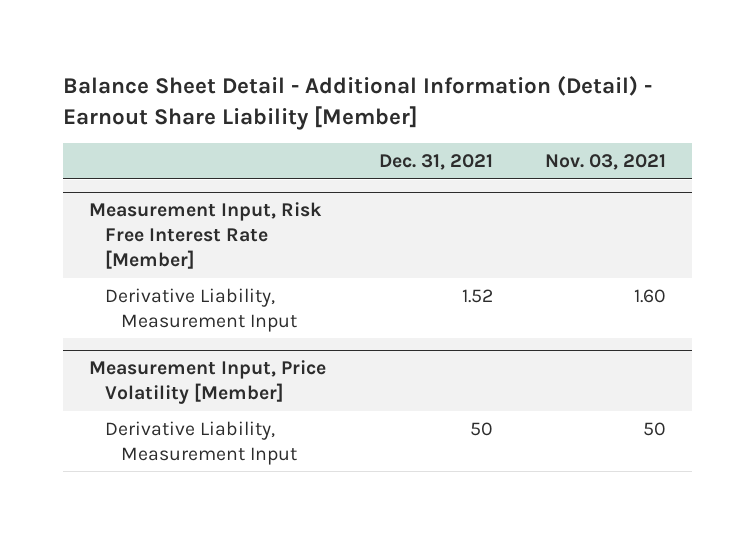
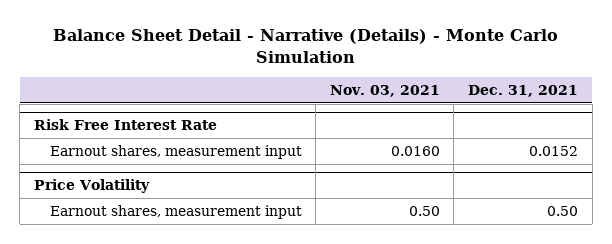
[62,76,652,130] Balance Sheet Detail - Additional Information (Detail) - Earnout Share Liability [Member] -> [53,29,559,63] Balance Sheet Detail - Narrative (Details) - Monte Carlo Simulation
[104,287,297,332] Derivative Liability, Measurement Input -> none
[104,420,297,465] Derivative Liability, Measurement Input -> none
[89,202,323,270] Measurement Input, Risk Free Interest Rate [Member] -> [34,119,218,131] Risk Free Interest Rate
none -> [49,145,302,160] Earnout shares, measurement input
[89,360,327,405] Measurement Input, Price Volatility [Member] -> [34,179,151,194] Price Volatility
none -> [49,205,302,220] Earnout shares, measurement input

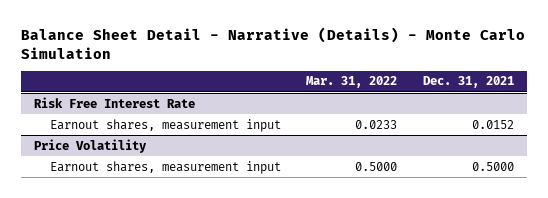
[329,84,440,97] Nov. 03, 2021 -> none
none -> [306,76,398,89] Mar. 31, 2022
[547,206,579,217] 0.50 -> [472,161,515,171] 0.5000

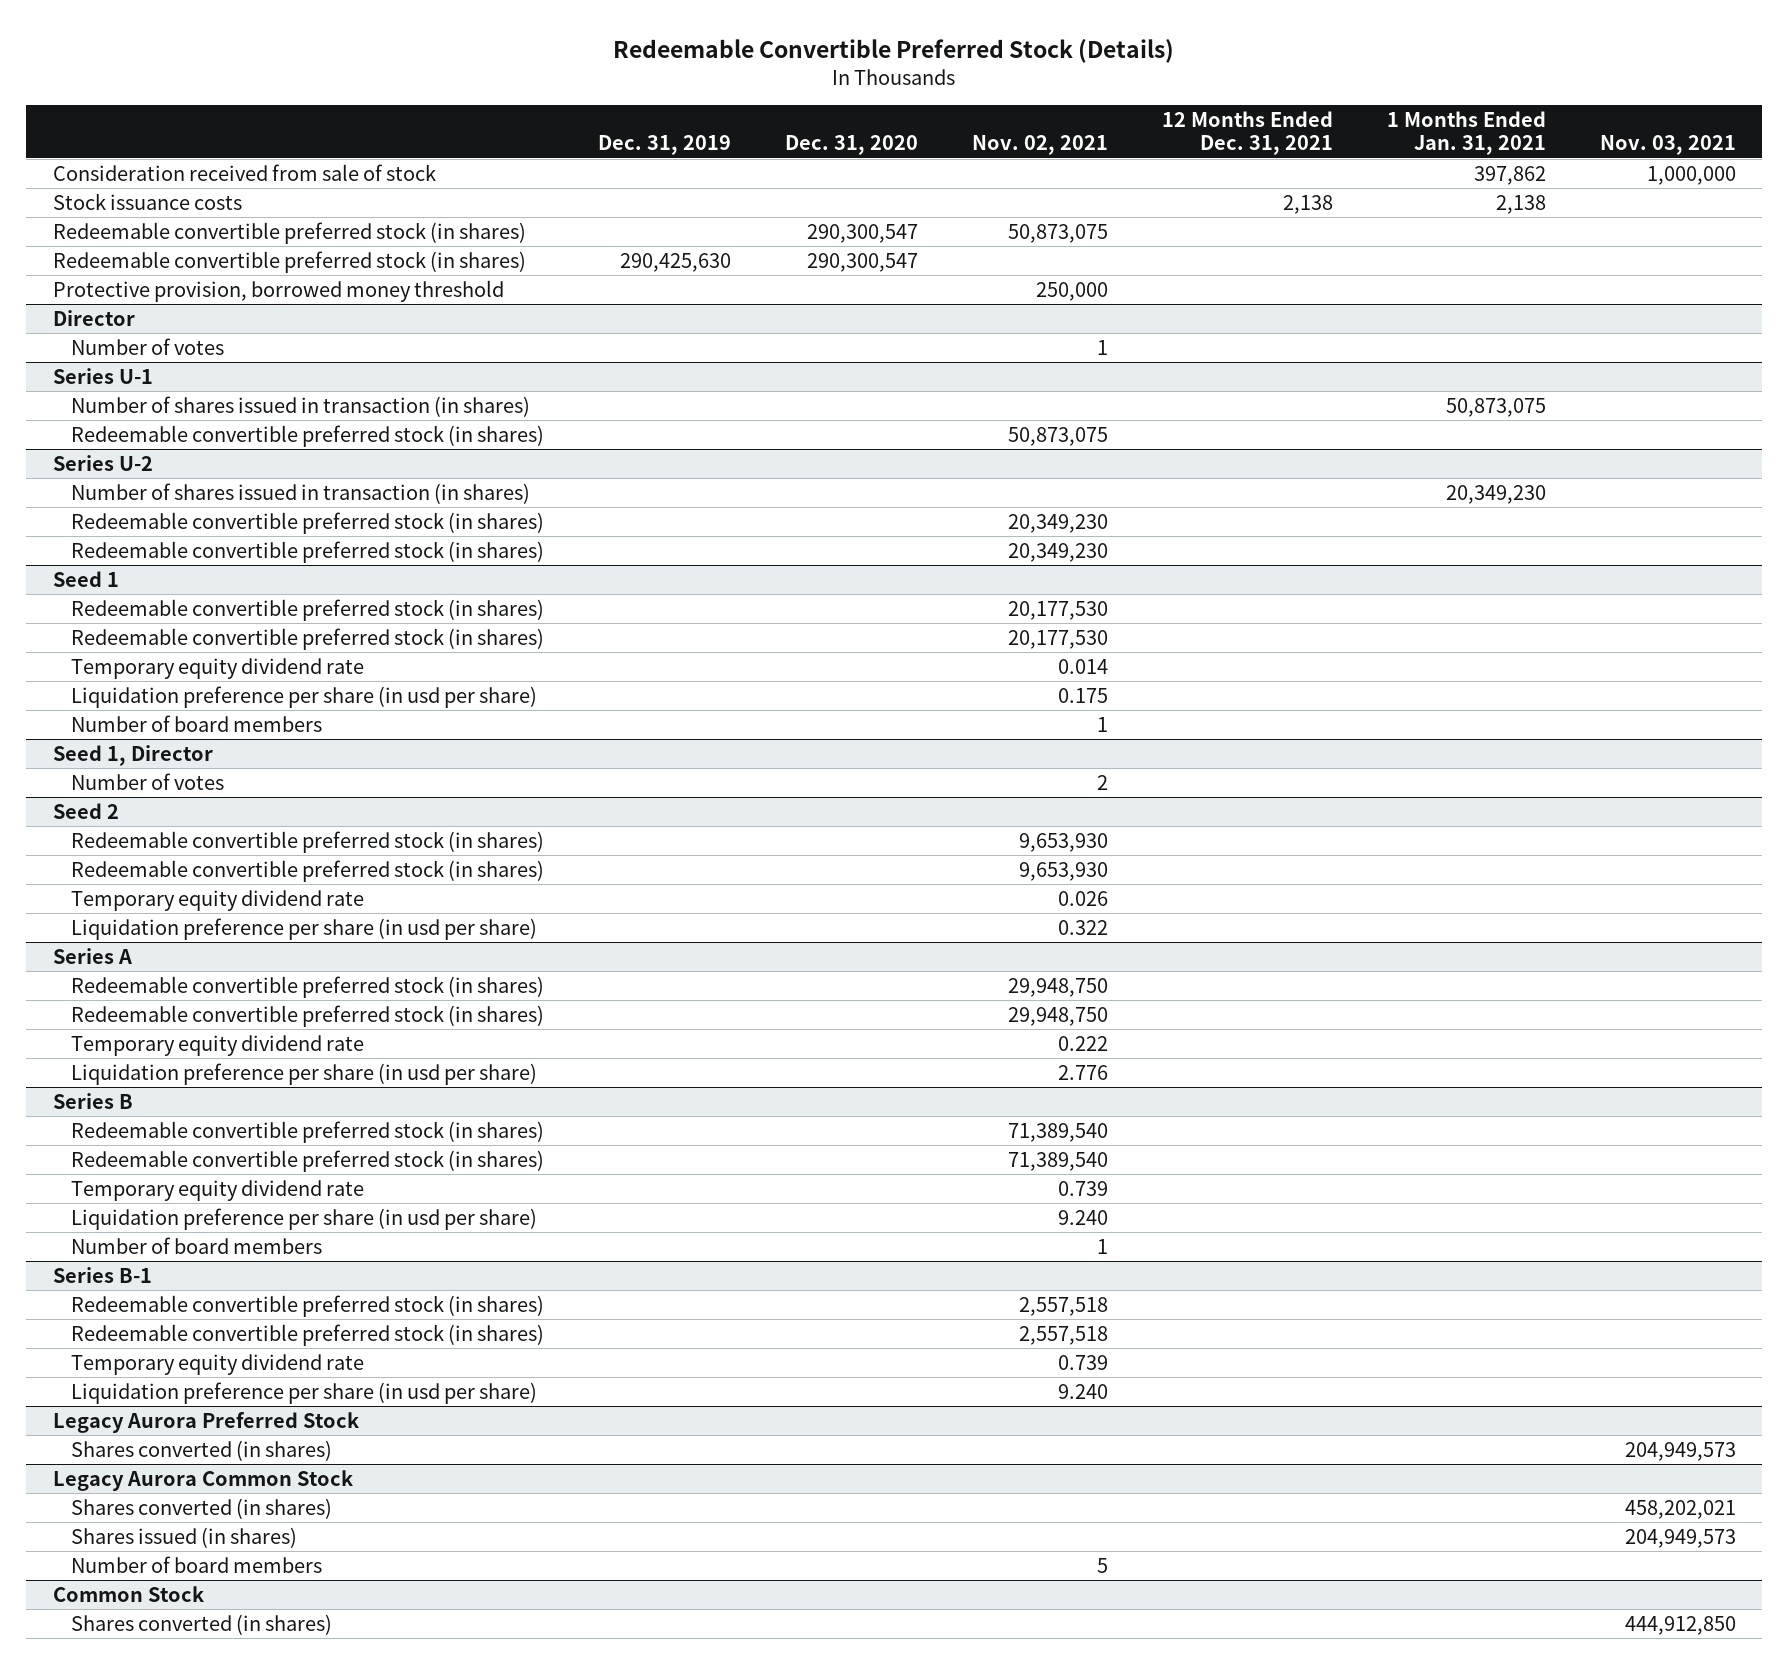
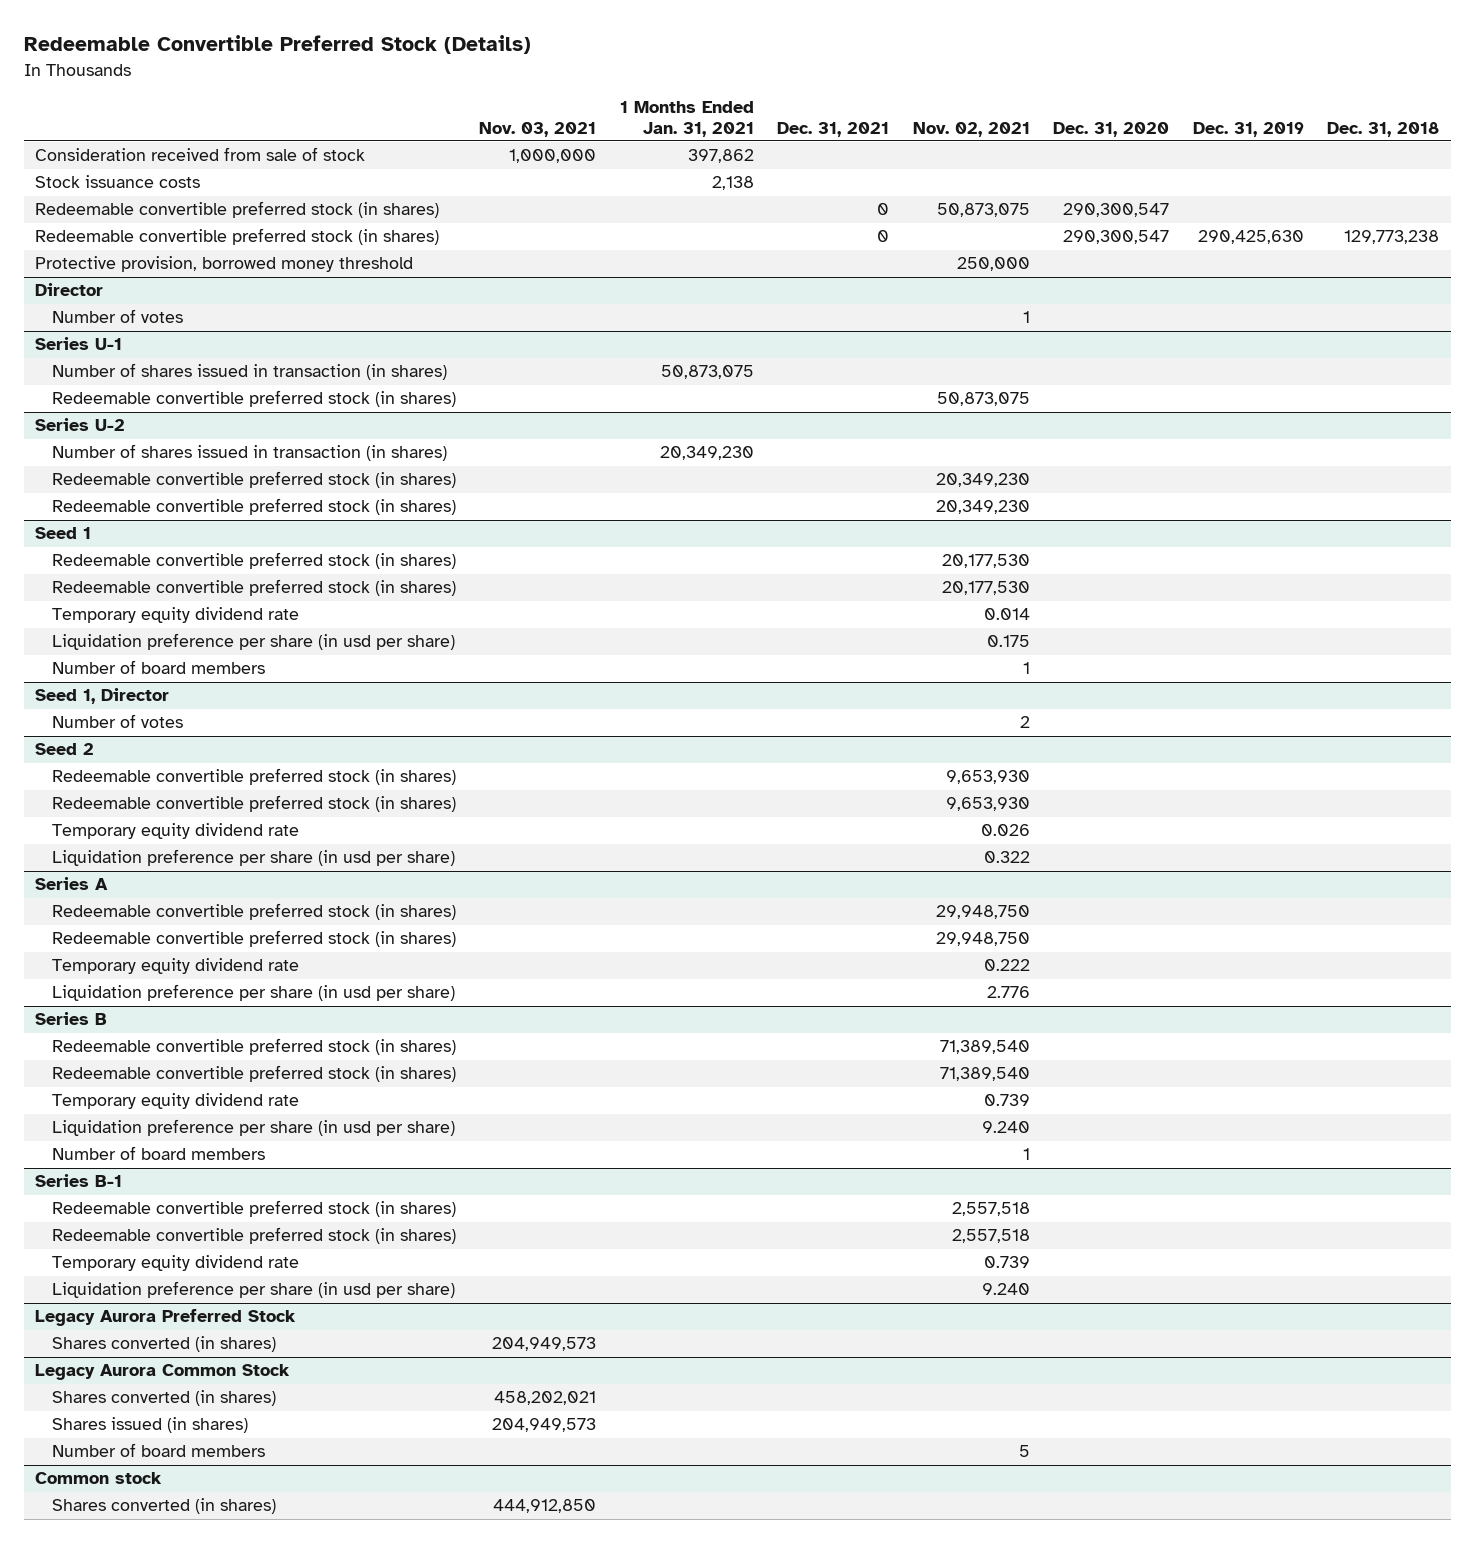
[1161,110,1333,156] 12 Months Ended Dec. 31, 2021 -> none
none -> [777,121,890,137] Dec. 31, 2021
none -> [1327,121,1440,137] Dec. 31, 2018
[53,1586,205,1603] Common Stock -> [35,1472,163,1485] Common stock

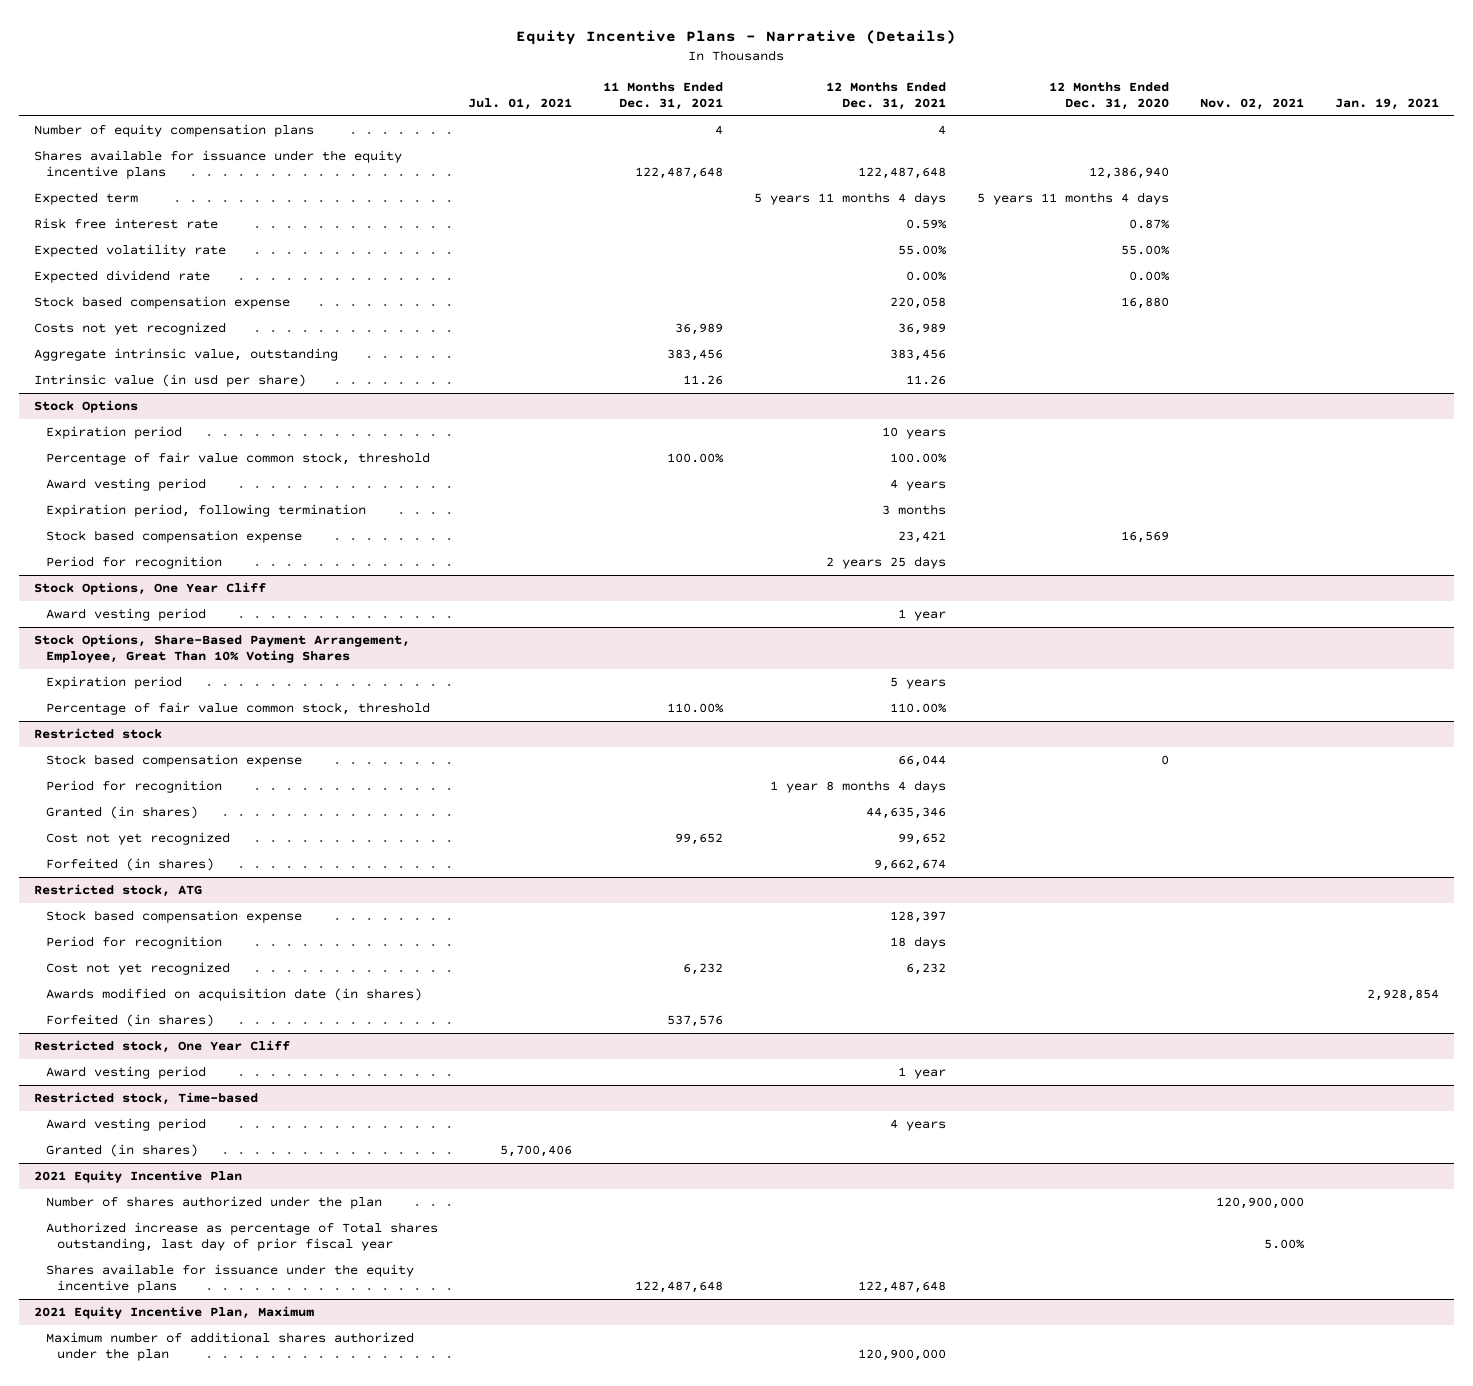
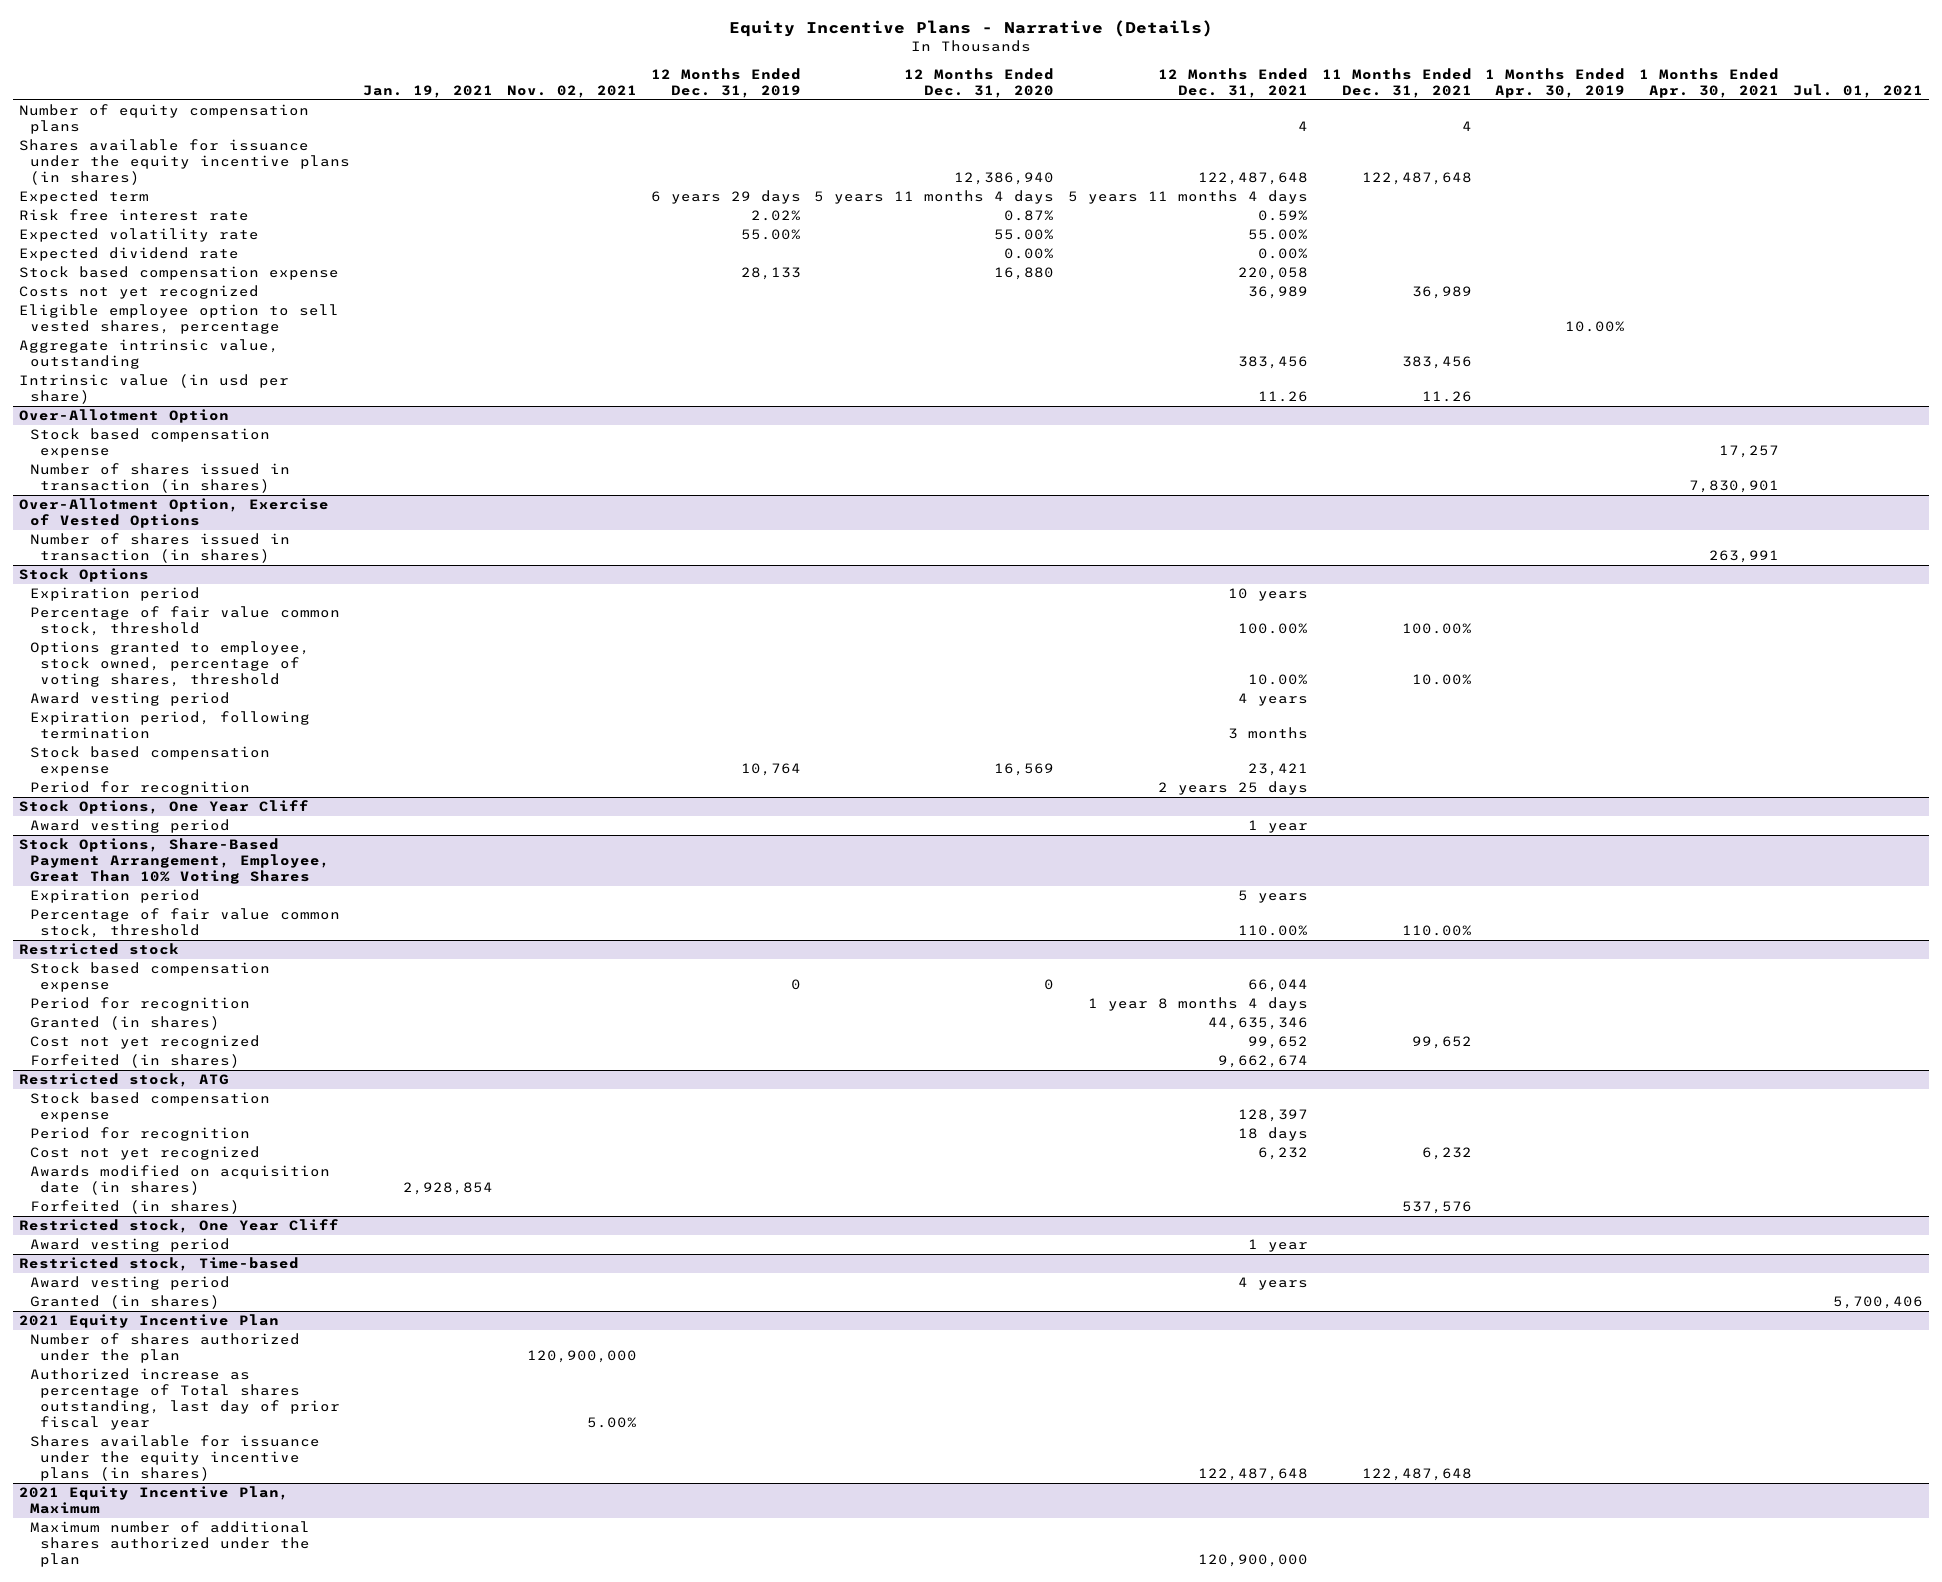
none -> [650,67,801,98] 12 Months Ended Dec. 31, 2019
none -> [1485,67,1626,98] 1 Months Ended Apr. 30, 2019
none -> [1638,67,1779,98] 1 Months Ended Apr. 30, 2021
[34,149,403,180] Shares available for issuance under the equity incentive plans -> [19,139,350,186] Shares available for issuance under the equity incentive plans (in shares)
none -> [19,304,340,335] Eligible employee option to sell vested shares, percentage
none -> [19,409,230,424] Over-Allotment Option
none -> [29,428,270,459] Stock based compensation expense
none -> [29,463,290,494] Number of shares issued in transaction (in shares)
none -> [19,498,330,529] Over-Allotment Option, Exercise of Vested Options
none -> [29,533,290,564] Number of shares issued in transaction (in shares)
none -> [29,641,310,688] Options granted to employee, stock owned, percentage of voting shares, threshold
[45,1263,414,1294] Shares available for issuance under the equity incentive plans -> [29,1435,320,1482] Shares available for issuance under the equity incentive plans (in shares)

